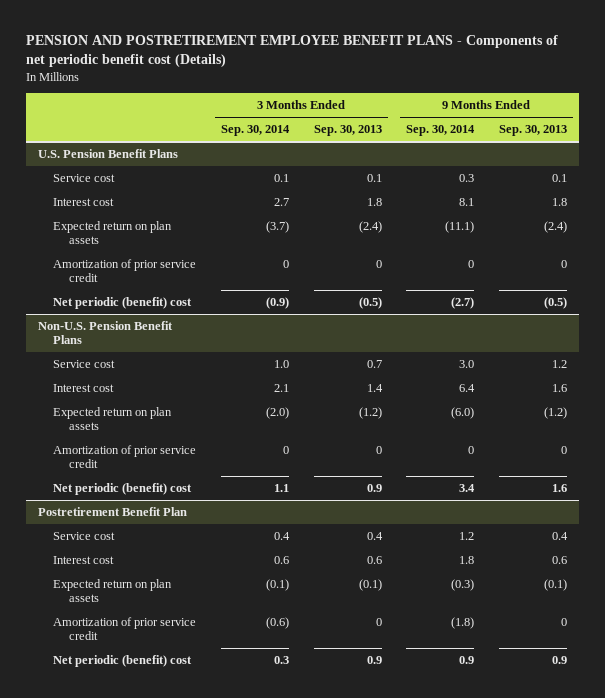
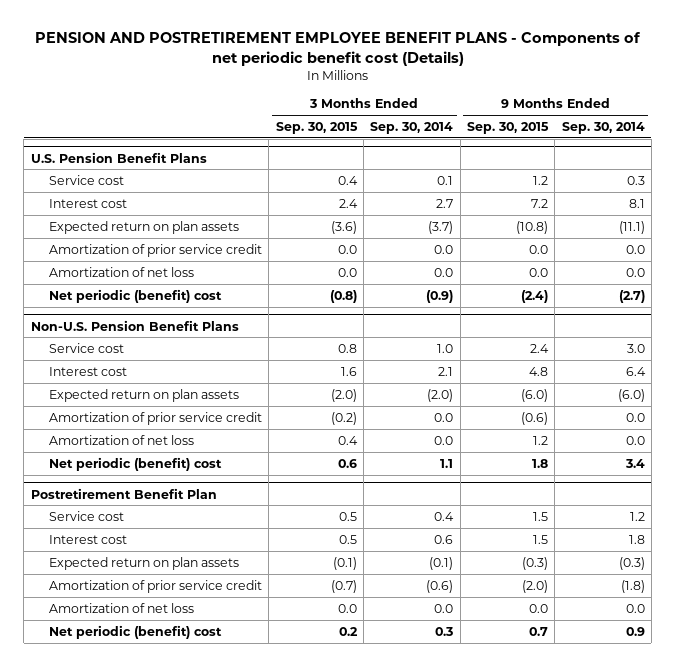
[313,125,382,137] Sep. 30, 2013 -> none
[498,125,567,137] Sep. 30, 2013 -> none
none -> [275,121,358,134] Sep. 30, 2015
none -> [466,121,549,134] Sep. 30, 2015
[283,260,290,269] 0 -> [434,244,454,254] 0.0
[468,260,475,269] 0 -> [625,244,645,254] 0.0
none -> [48,266,194,277] Amortization of net loss
[283,446,290,455] 0 -> [434,412,454,422] 0.0
[468,446,475,455] 0 -> [625,412,645,422] 0.0
none -> [48,434,194,445] Amortization of net loss
none -> [48,602,194,613] Amortization of net loss

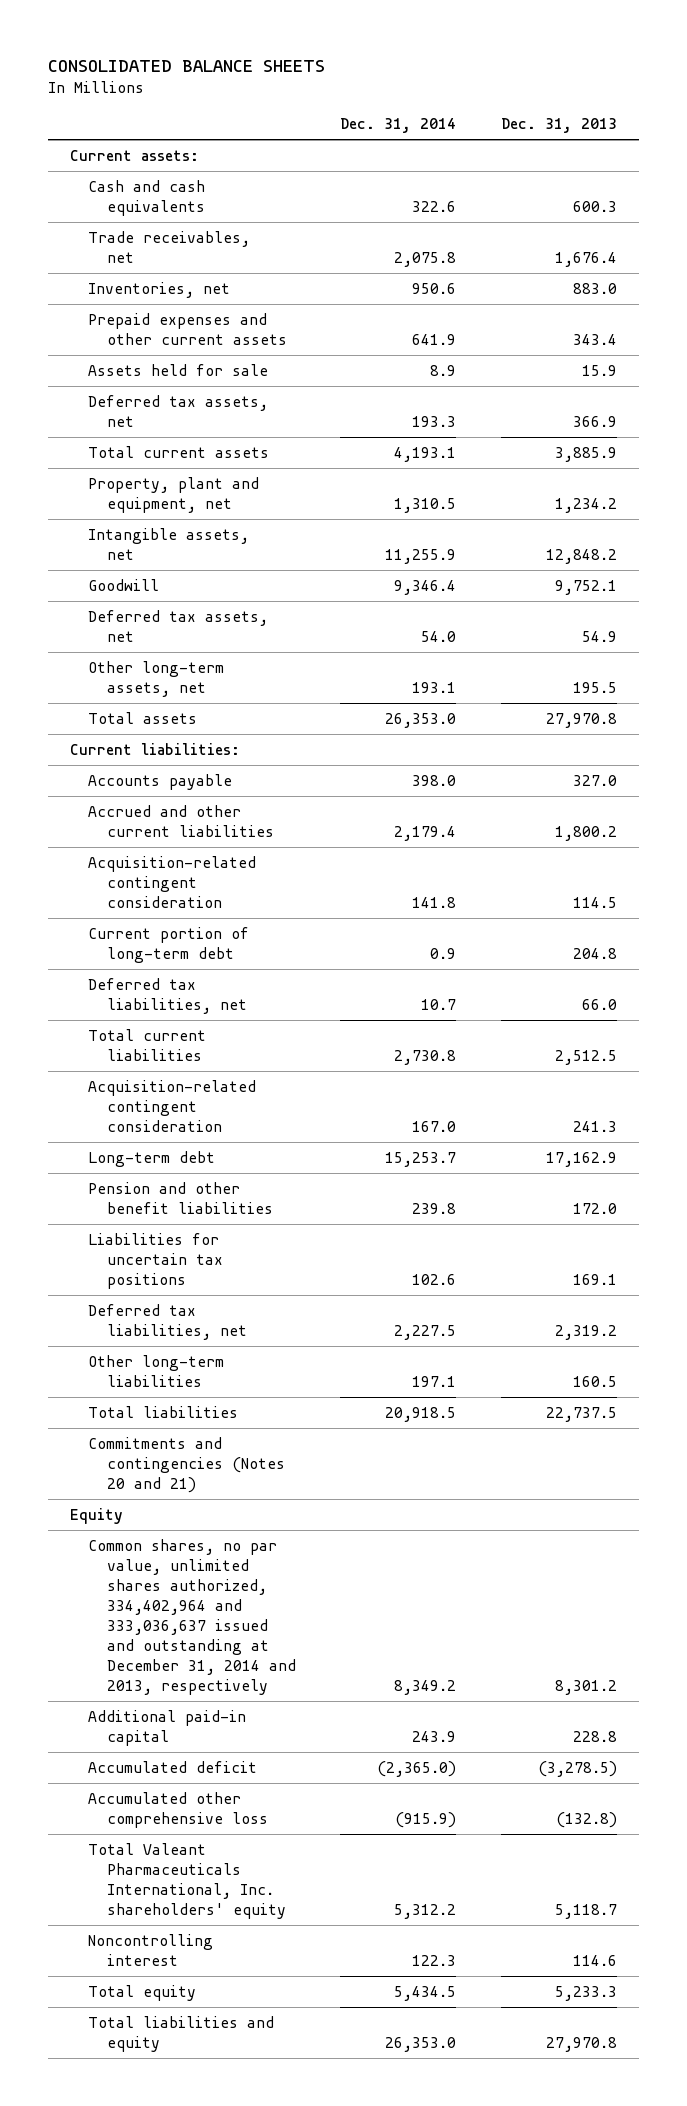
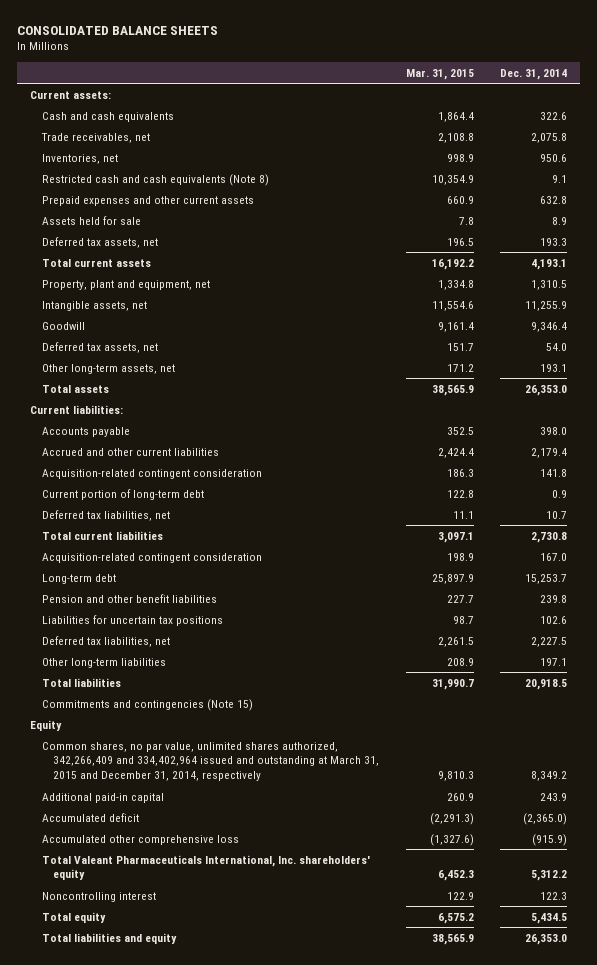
[500,118,617,134] Dec. 31, 2013 -> none
none -> [405,68,474,80] Mar. 31, 2015
none -> [41,173,269,186] Restricted cash and cash equivalents (Note 8)
[412,333,457,345] 641.9 -> [540,195,568,204] 632.8
[88,1436,285,1493] Commitments and contingencies (Notes 20 and 21) -> [41,698,253,711] Commitments and contingencies (Note 15)
[88,1538,296,1696] Common shares, no par value, unlimited shares authorized, 334,402,964 and 333,036,637 issued and outstanding at December 31, 2014 and 2013, respectively -> [41,741,380,782] Common shares, no par value, unlimited shares authorized, 342,266,409 and 334,402,964 issued and outstanding at March 31, 2015 and December 31, 2014, respectively

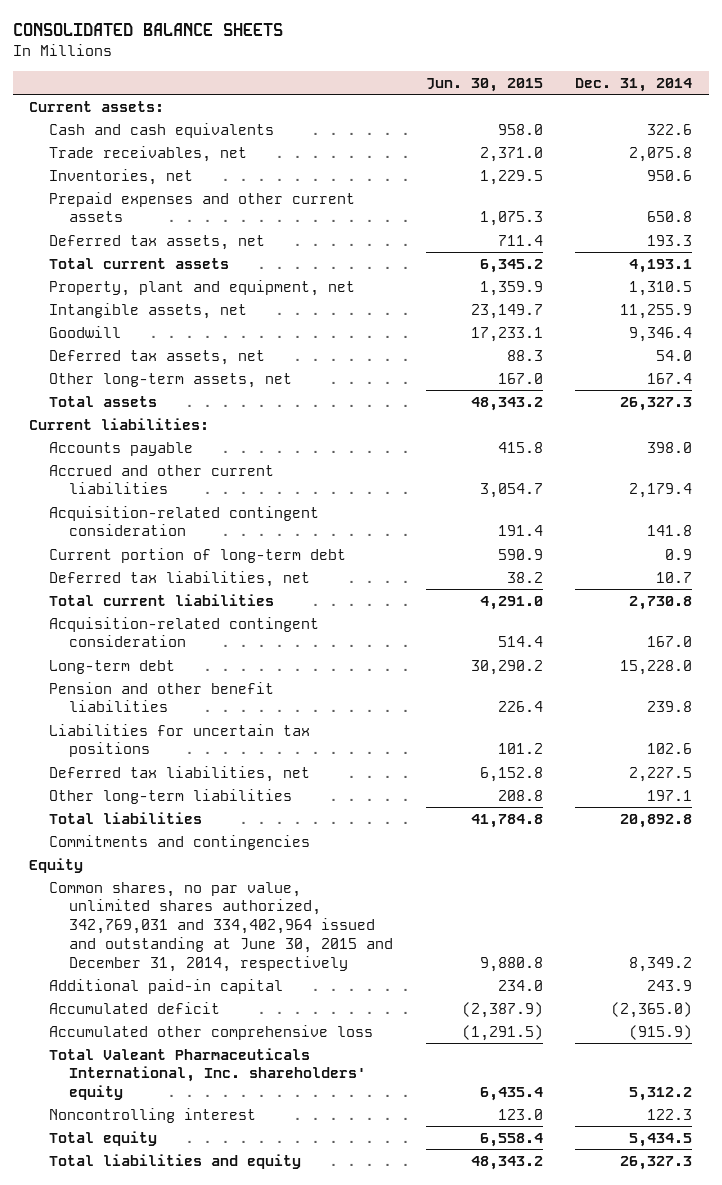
[405,68,474,80] Mar. 31, 2015 -> none
none -> [425,77,543,92] Jun. 30, 2015
[41,173,269,186] Restricted cash and cash equivalents (Note 8) -> none
[41,215,141,225] Assets held for sale -> none
[540,195,568,204] 632.8 -> [647,211,693,223] 650.8
[540,363,568,372] 193.1 -> [647,372,693,384] 167.4
[525,384,568,396] 26,353.0 -> [620,396,693,411] 26,327.3
[525,573,568,584] 15,253.7 -> [620,659,693,675] 15,228.0
[525,678,568,690] 20,918.5 -> [620,813,693,828] 20,892.8
[41,698,253,711] Commitments and contingencies (Note 15) -> [49,834,311,850] Commitments and contingencies
[41,741,380,782] Common shares, no par value, unlimited shares authorized, 342,266,409 and 334,402,964 issued and outstanding at March 31, 2015 and December 31, 2014, respectively -> [49,881,394,973] Common shares, no par value, unlimited shares authorized, 342,769,031 and 334,402,964 issued and outstanding at June 30, 2015 and December 31, 2014, respectively
[525,933,568,945] 26,353.0 -> [620,1155,693,1170] 26,327.3

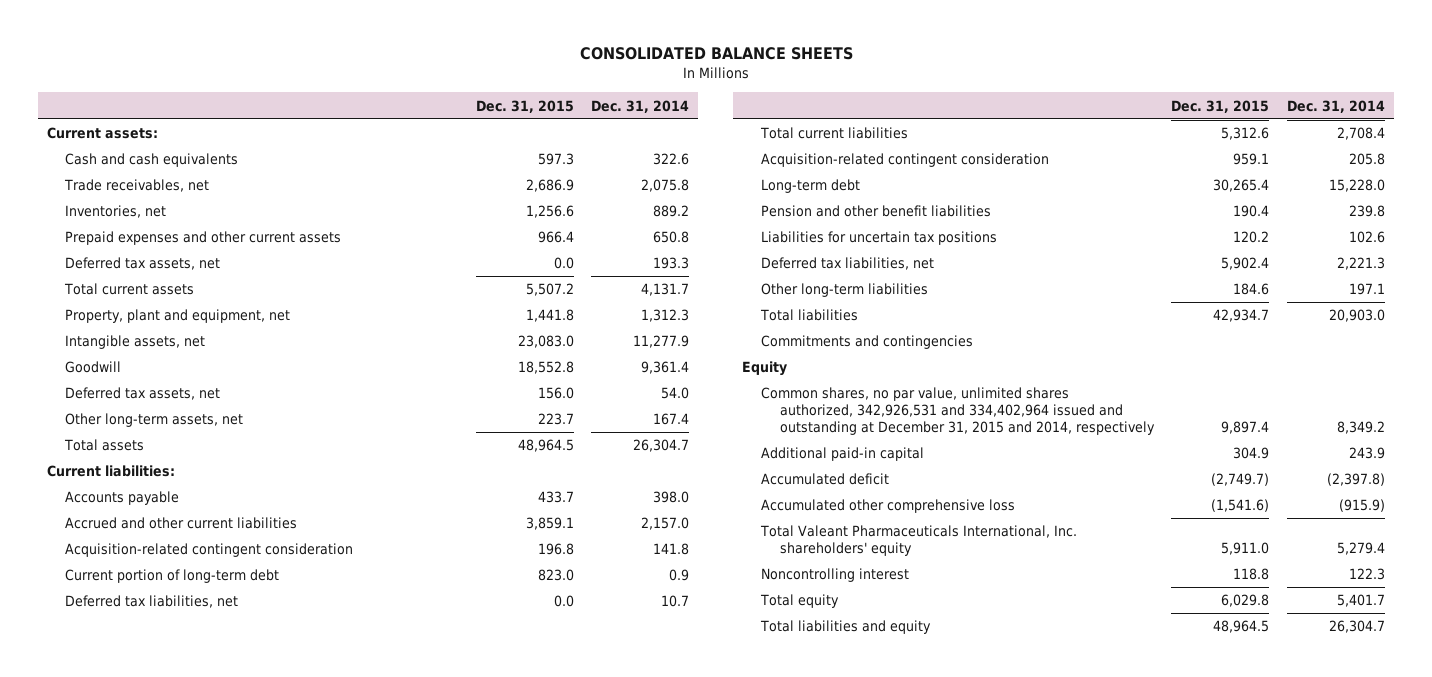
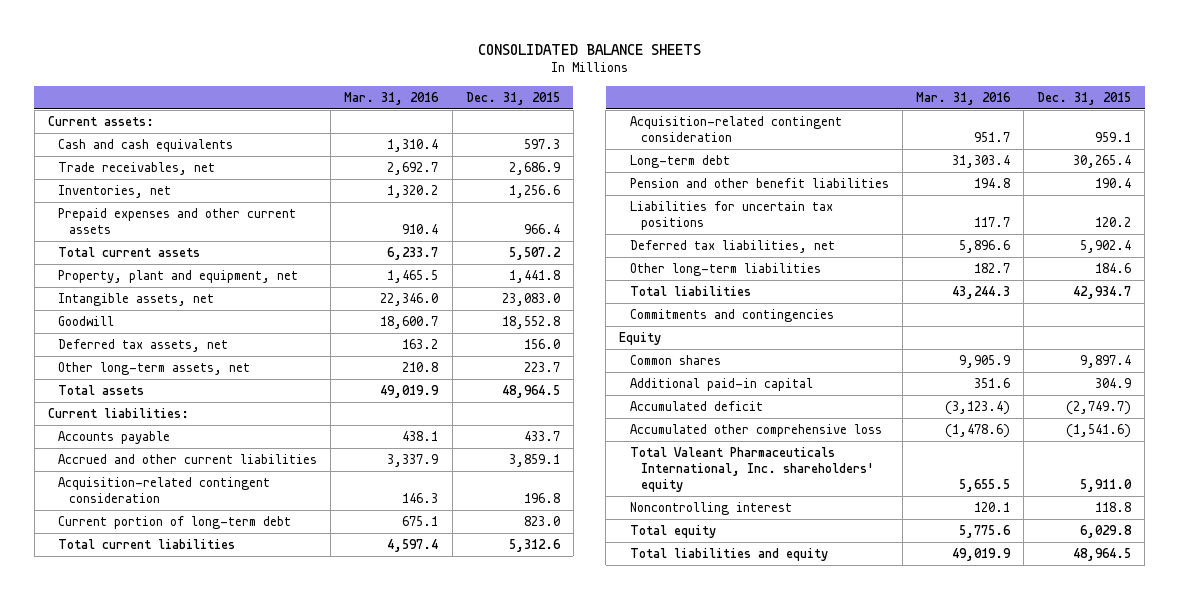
[591,99,690,113] Dec. 31, 2014 -> none
none -> [344,91,440,105] Mar. 31, 2016
[65,257,221,271] Deferred tax assets, net -> none
[65,595,239,609] Deferred tax liabilities, net -> none
[761,387,1155,436] Common shares, no par value, unlimited shares authorized, 342,926,531 and 334,402,964 issued and outstanding at December 31, 2015 and 2014, respectively -> [630,355,722,366] Common shares

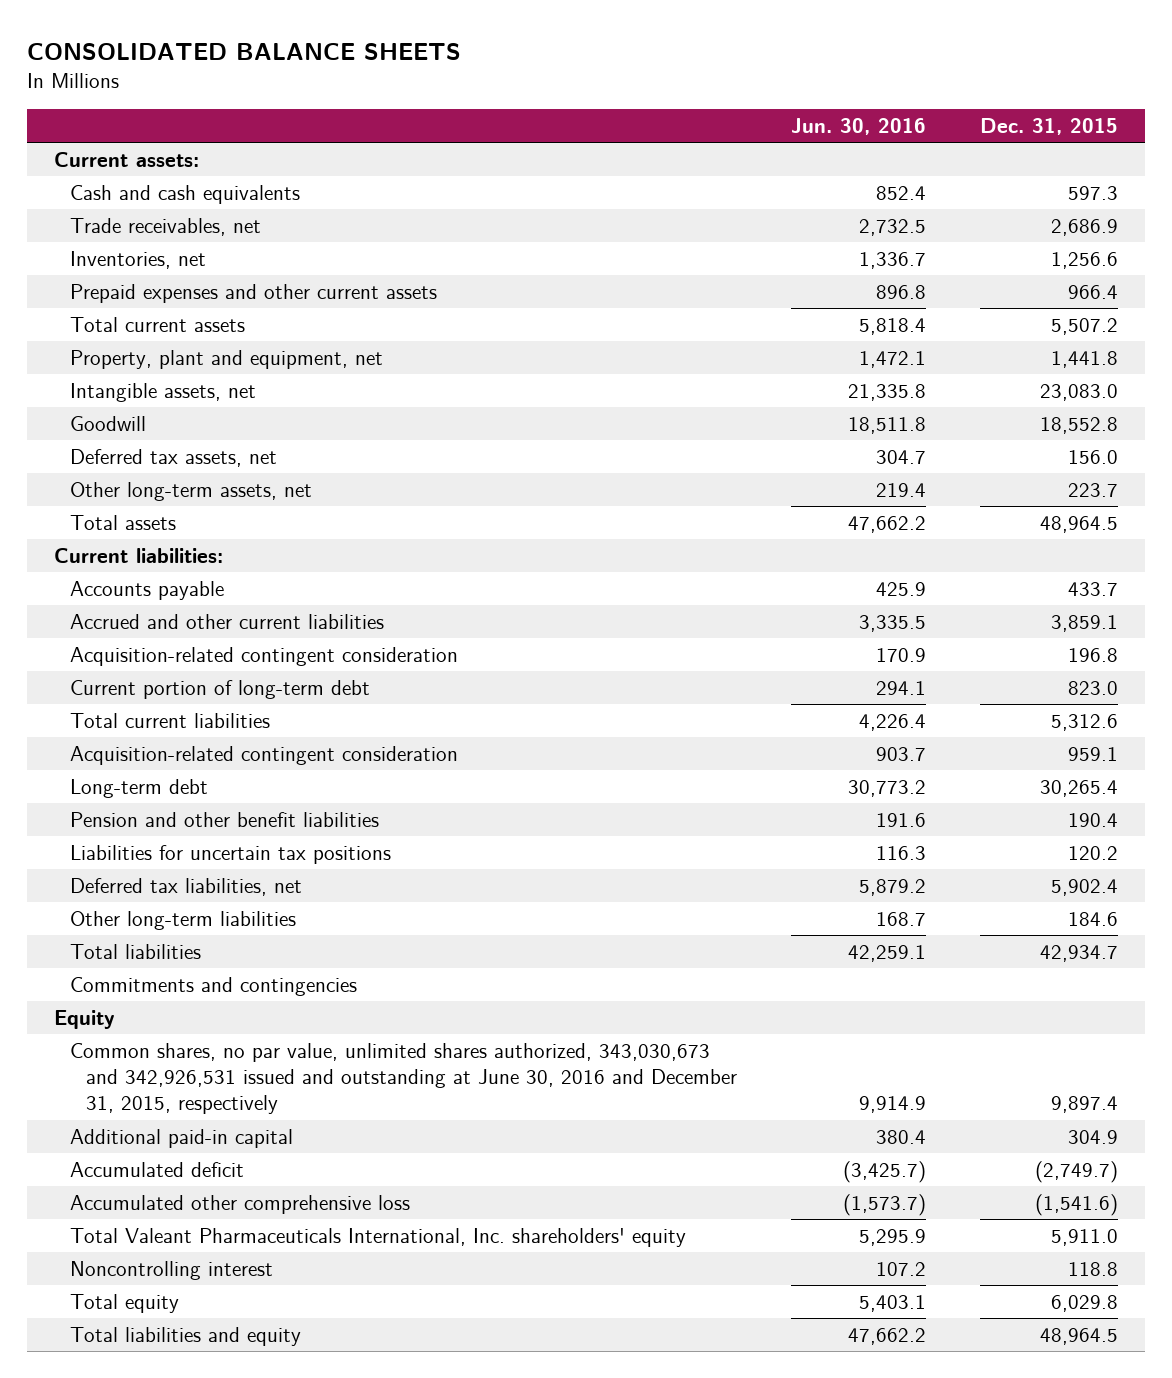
[344,91,440,105] Mar. 31, 2016 -> none
none -> [790,117,926,135] Jun. 30, 2016
[630,355,722,366] Common shares -> [70,1043,738,1115] Common shares, no par value, unlimited shares authorized, 343,030,673 and 342,926,531 issued and outstanding at June 30, 2016 and December 31, 2015, respectively

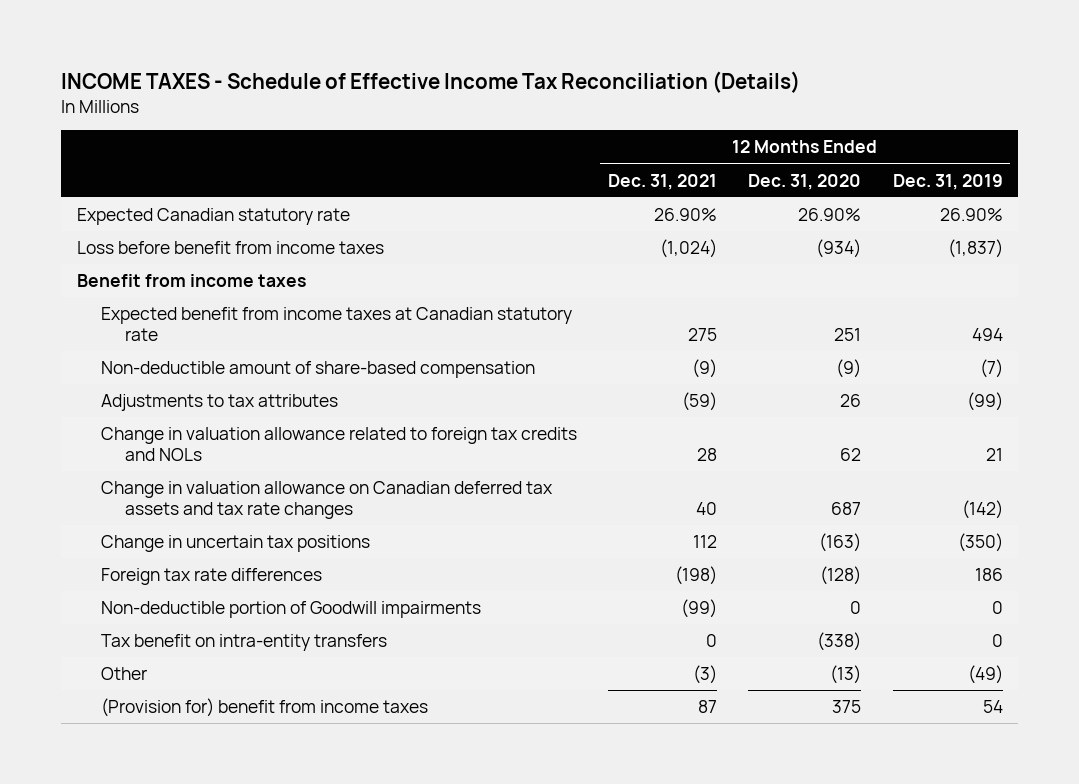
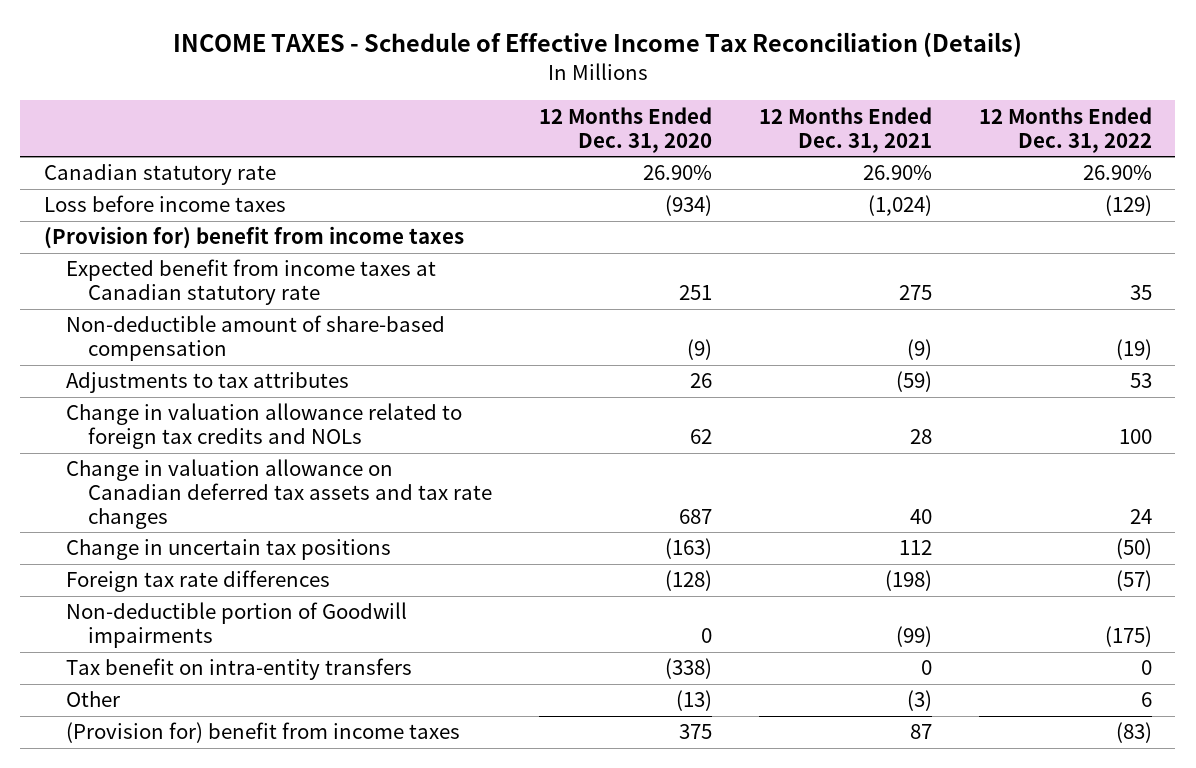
[892,173,1003,190] Dec. 31, 2019 -> none
none -> [978,106,1152,153] 12 Months Ended Dec. 31, 2022
[76,208,350,226] Expected Canadian statutory rate -> [43,164,276,186] Canadian statutory rate
[76,241,384,255] Loss before benefit from income taxes -> [43,195,286,213] Loss before income taxes
[76,274,306,288] Benefit from income taxes -> [43,226,464,250] (Provision for) benefit from income taxes

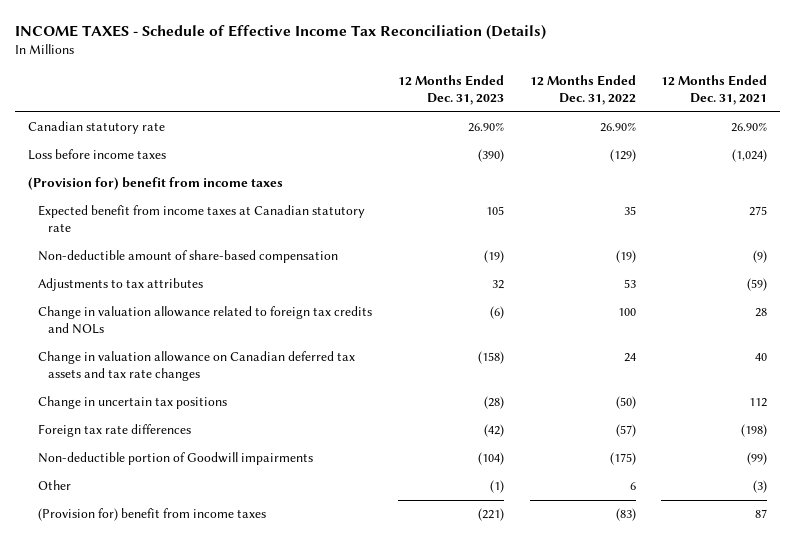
[538,106,712,153] 12 Months Ended Dec. 31, 2020 -> none
none -> [397,75,504,106] 12 Months Ended Dec. 31, 2023
[65,658,412,681] Tax benefit on intra-entity transfers -> none

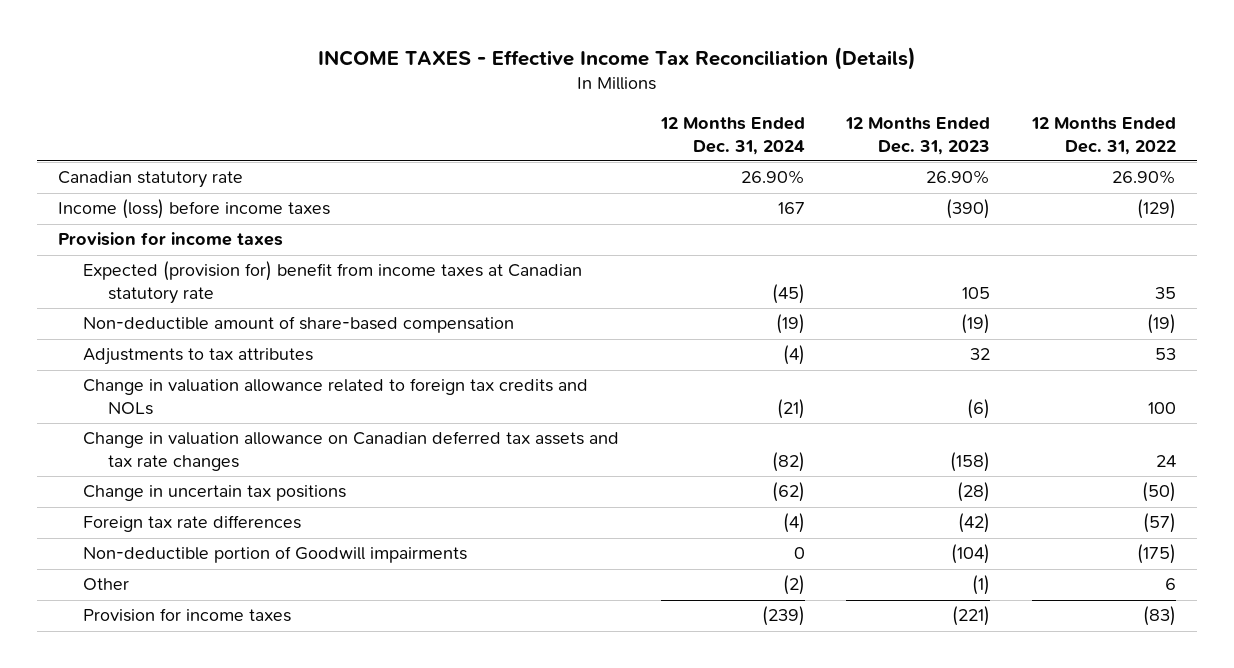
[14,24,546,40] INCOME TAXES - Schedule of Effective Income Tax Reconciliation (Details) -> [317,47,916,71] INCOME TAXES - Effective Income Tax Reconciliation (Details)
[661,75,768,106] 12 Months Ended Dec. 31, 2021 -> none
none -> [659,116,805,155] 12 Months Ended Dec. 31, 2024
[27,149,166,161] Loss before income taxes -> [57,199,330,220] Income (loss) before income taxes
[27,177,283,191] (Provision for) benefit from income taxes -> [57,232,283,247] Provision for income taxes
[37,205,365,233] Expected benefit from income taxes at Canadian statutory rate -> [83,261,583,305] Expected (provision for) benefit from income taxes at Canadian statutory rate
[37,508,266,522] (Provision for) benefit from income taxes -> [83,608,292,623] Provision for income taxes

